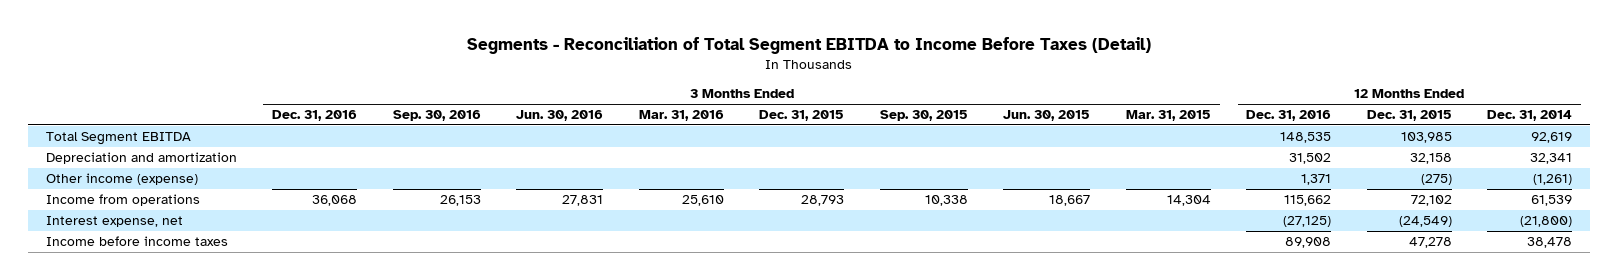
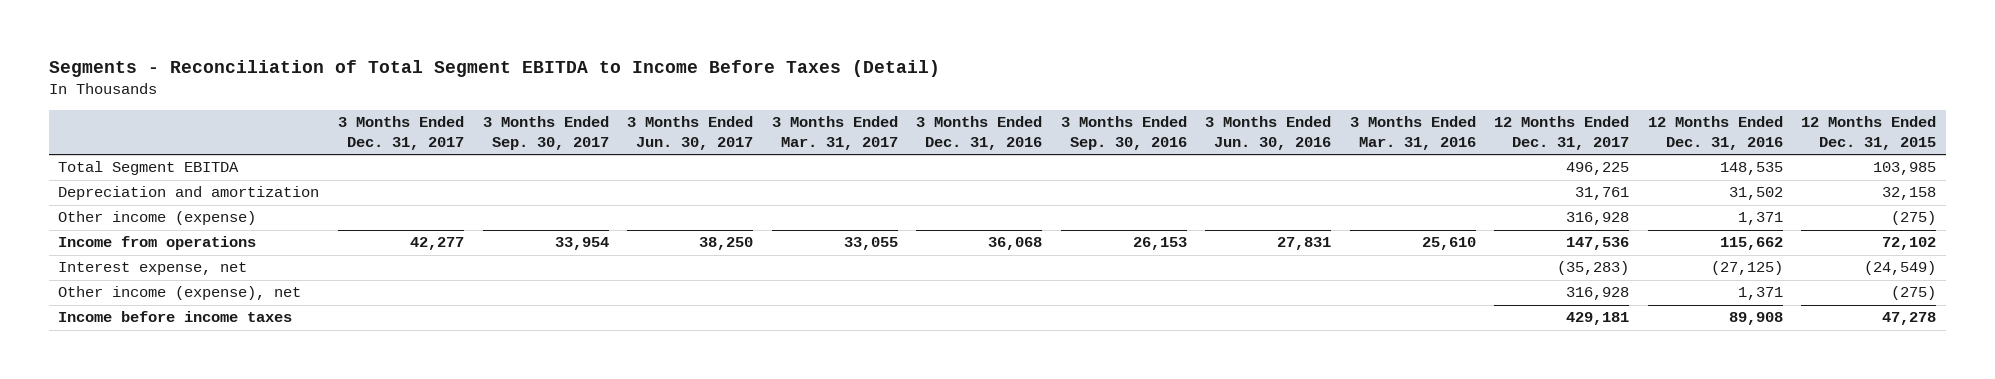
[759,110,845,122] Dec. 31, 2015 -> none
[879,110,968,122] Sep. 30, 2015 -> none
[1003,110,1091,122] Jun. 30, 2015 -> none
[1125,110,1211,122] Mar. 31, 2015 -> none
[1487,110,1573,122] Dec. 31, 2014 -> none
none -> [337,116,464,150] 3 Months Ended Dec. 31, 2017
none -> [482,116,609,150] 3 Months Ended Sep. 30, 2017
none -> [627,116,754,150] 3 Months Ended Jun. 30, 2017
none -> [771,116,898,150] 3 Months Ended Mar. 31, 2017
none -> [1494,116,1630,150] 12 Months Ended Dec. 31, 2017
none -> [58,286,302,301] Other income (expense), net

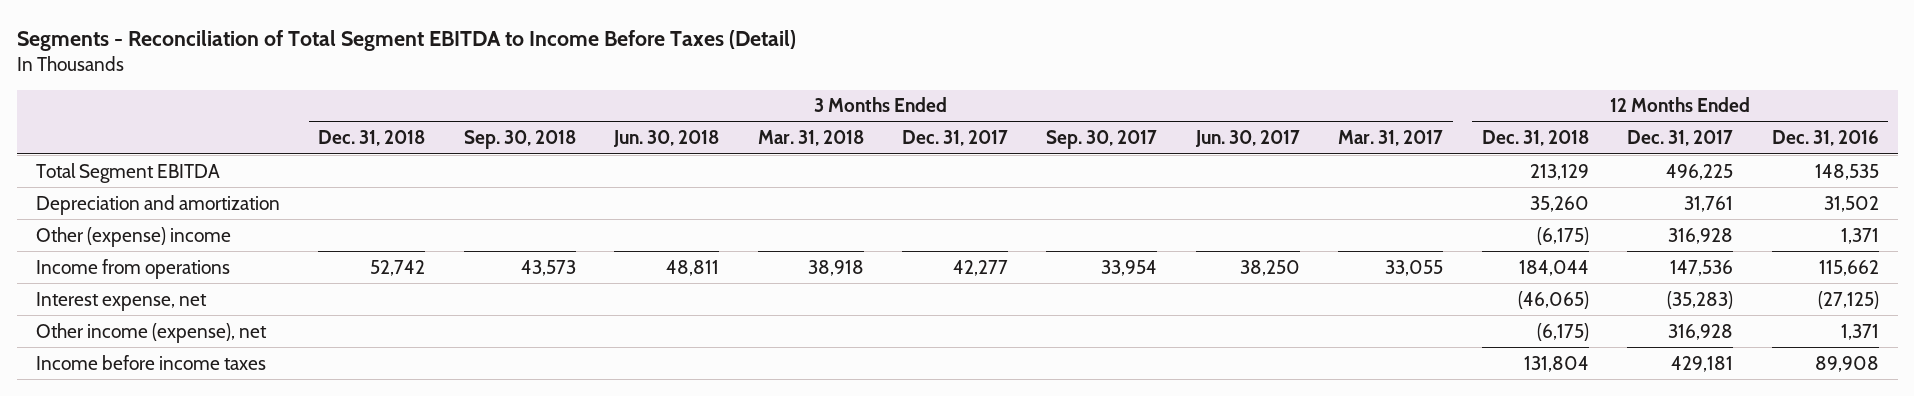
[916,116,1043,150] 3 Months Ended Dec. 31, 2016 -> none
[1060,116,1187,150] 3 Months Ended Sep. 30, 2016 -> none
[1205,116,1332,150] 3 Months Ended Jun. 30, 2016 -> none
[1349,116,1476,150] 3 Months Ended Mar. 31, 2016 -> none
[1801,116,1937,150] 12 Months Ended Dec. 31, 2015 -> none
none -> [318,130,426,147] Dec. 31, 2018
none -> [463,130,576,150] Sep. 30, 2018
none -> [613,130,720,148] Jun. 30, 2018
none -> [757,130,864,147] Mar. 31, 2018
none -> [1481,130,1589,147] Dec. 31, 2018
[58,211,257,226] Other income (expense) -> [35,226,231,247] Other (expense) income

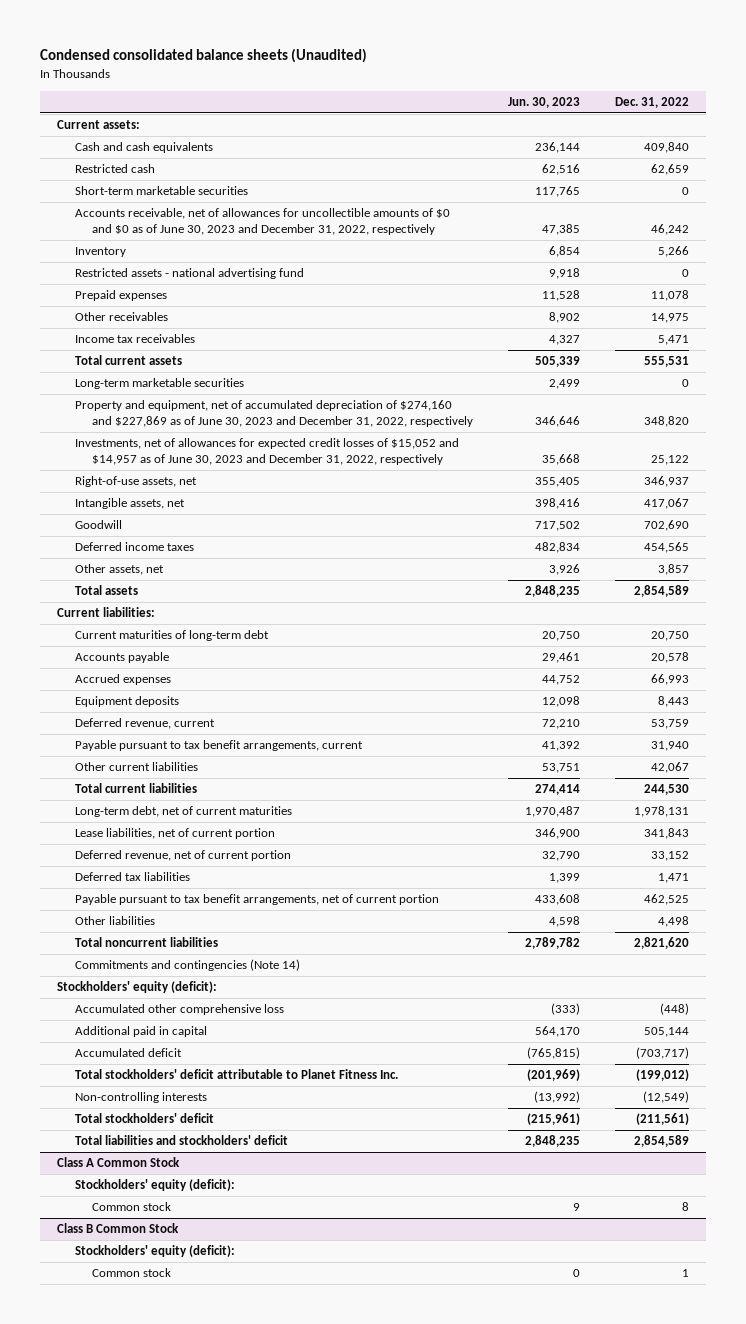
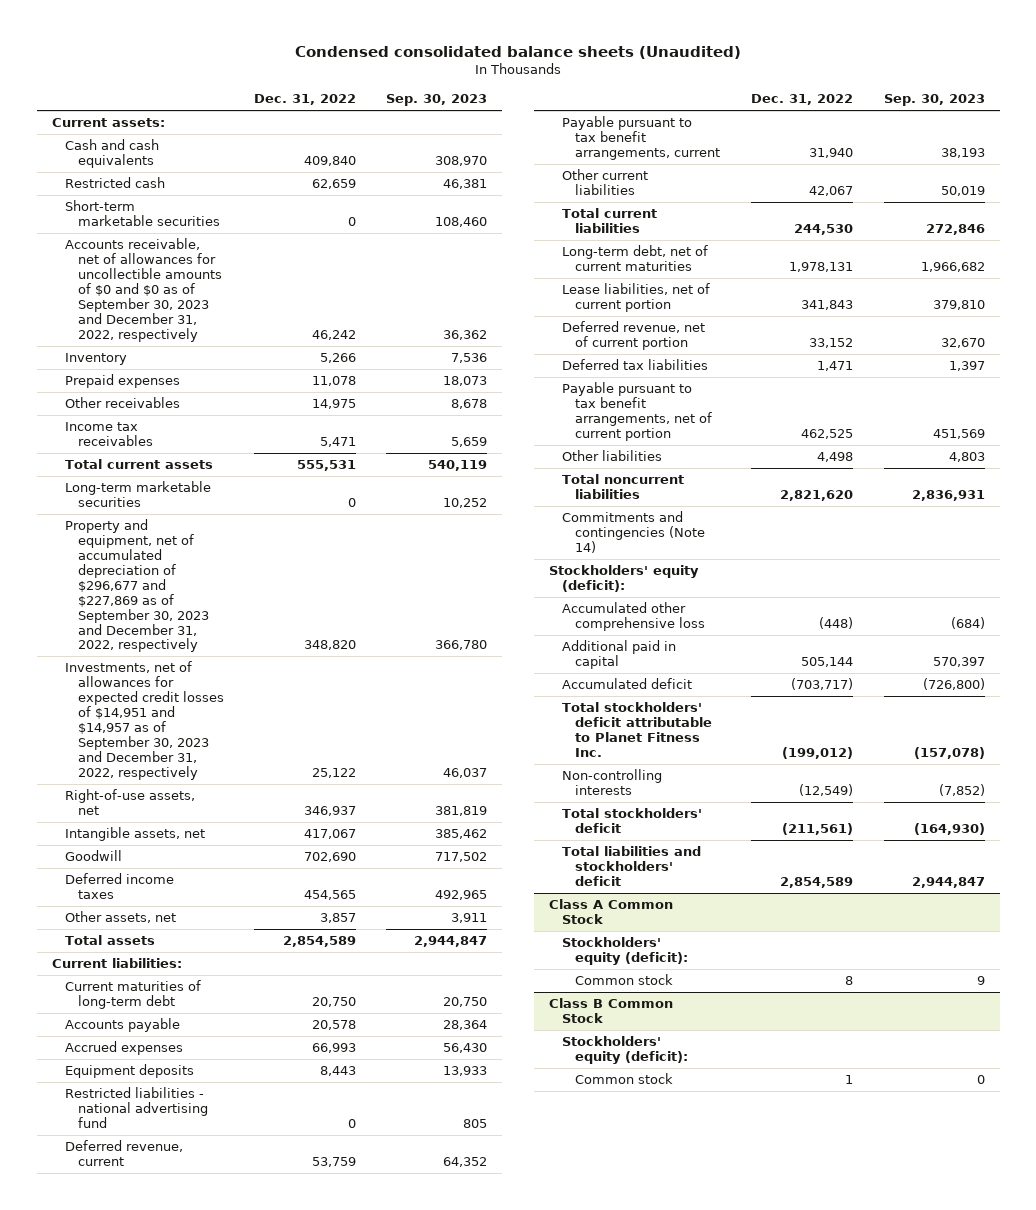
[507,97,580,109] Jun. 30, 2023 -> none
none -> [386,94,488,107] Sep. 30, 2023
[74,208,450,235] Accounts receivable, net of allowances for uncollectible amounts of $0 and $0 as of June 30, 2023 and December 31, 2022, respectively -> [64,238,222,342] Accounts receivable, net of allowances for uncollectible amounts of $0 and $0 as of September 30, 2023 and December 31, 2022, respectively
[74,268,304,280] Restricted assets - national advertising fund -> none
[74,400,474,427] Property and equipment, net of accumulated depreciation of $274,160 and $227,869 as of June 30, 2023 and December 31, 2022, respectively -> [64,519,209,653] Property and equipment, net of accumulated depreciation of $296,677 and $227,869 as of September 30, 2023 and December 31, 2022, respectively
[74,438,459,465] Investments, net of allowances for expected credit losses of $15,052 and $14,957 as of June 30, 2023 and December 31, 2022, respectively -> [64,661,224,780] Investments, net of allowances for expected credit losses of $14,951 and $14,957 as of September 30, 2023 and December 31, 2022, respectively
none -> [64,1087,208,1129] Restricted liabilities - national advertising fund

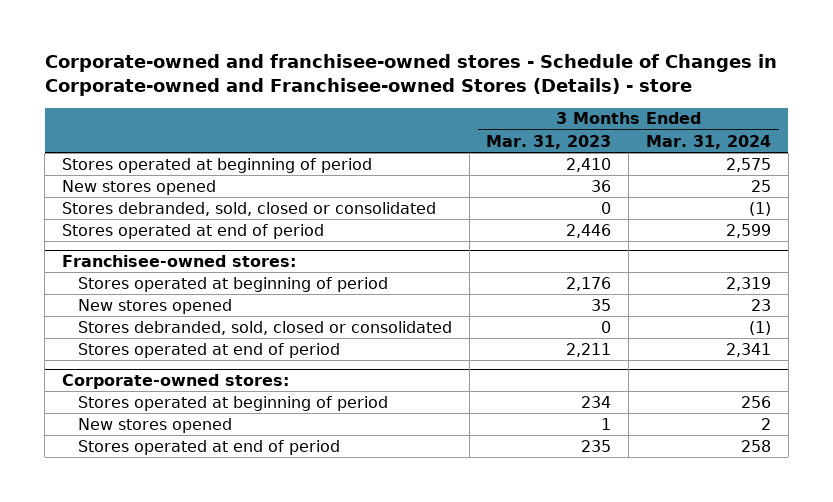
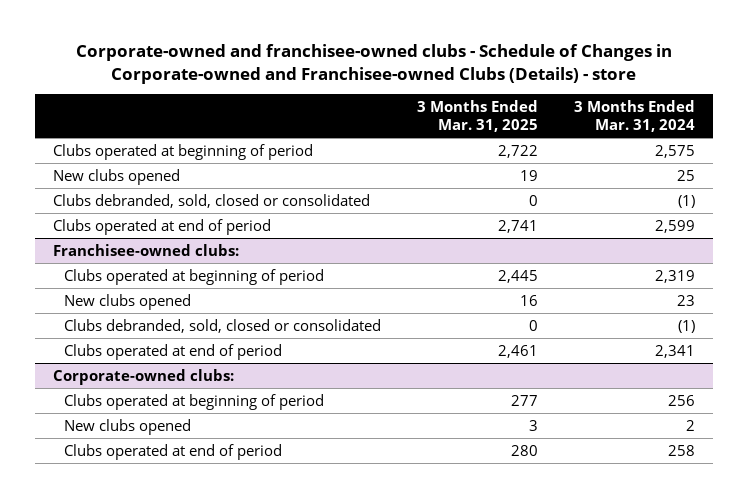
[44,54,777,97] Corporate-owned and franchisee-owned stores - Schedule of Changes in Corporate-owned and Franchisee-owned Stores (Details) - store -> [76,44,673,84] Corporate-owned and franchisee-owned clubs - Schedule of Changes in Corporate-owned and Franchisee-owned Clubs (Details) - store
[486,134,612,149] Mar. 31, 2023 -> none
none -> [416,99,538,132] 3 Months Ended Mar. 31, 2025
[61,157,372,173] Stores operated at beginning of period -> [53,143,314,160] Clubs operated at beginning of period
[61,179,216,195] New stores opened -> [53,168,181,185] New clubs opened
[61,201,436,216] Stores debranded, sold, closed or consolidated -> [53,193,371,208] Clubs debranded, sold, closed or consolidated
[61,223,324,239] Stores operated at end of period -> [53,218,272,235] Clubs operated at end of period
[61,254,296,267] Franchisee-owned stores: -> [53,243,240,256] Franchisee-owned clubs:
[77,276,388,292] Stores operated at beginning of period -> [63,268,324,285] Clubs operated at beginning of period
[77,298,232,314] New stores opened -> [63,293,191,310] New clubs opened
[77,320,452,335] Stores debranded, sold, closed or consolidated -> [63,318,381,333] Clubs debranded, sold, closed or consolidated
[77,342,340,358] Stores operated at end of period -> [63,343,282,360] Clubs operated at end of period
[61,373,289,389] Corporate-owned stores: -> [53,368,235,385] Corporate-owned clubs:
[77,395,388,411] Stores operated at beginning of period -> [63,393,324,410] Clubs operated at beginning of period
[77,417,232,433] New stores opened -> [63,418,191,435] New clubs opened
[77,439,340,455] Stores operated at end of period -> [63,443,282,460] Clubs operated at end of period

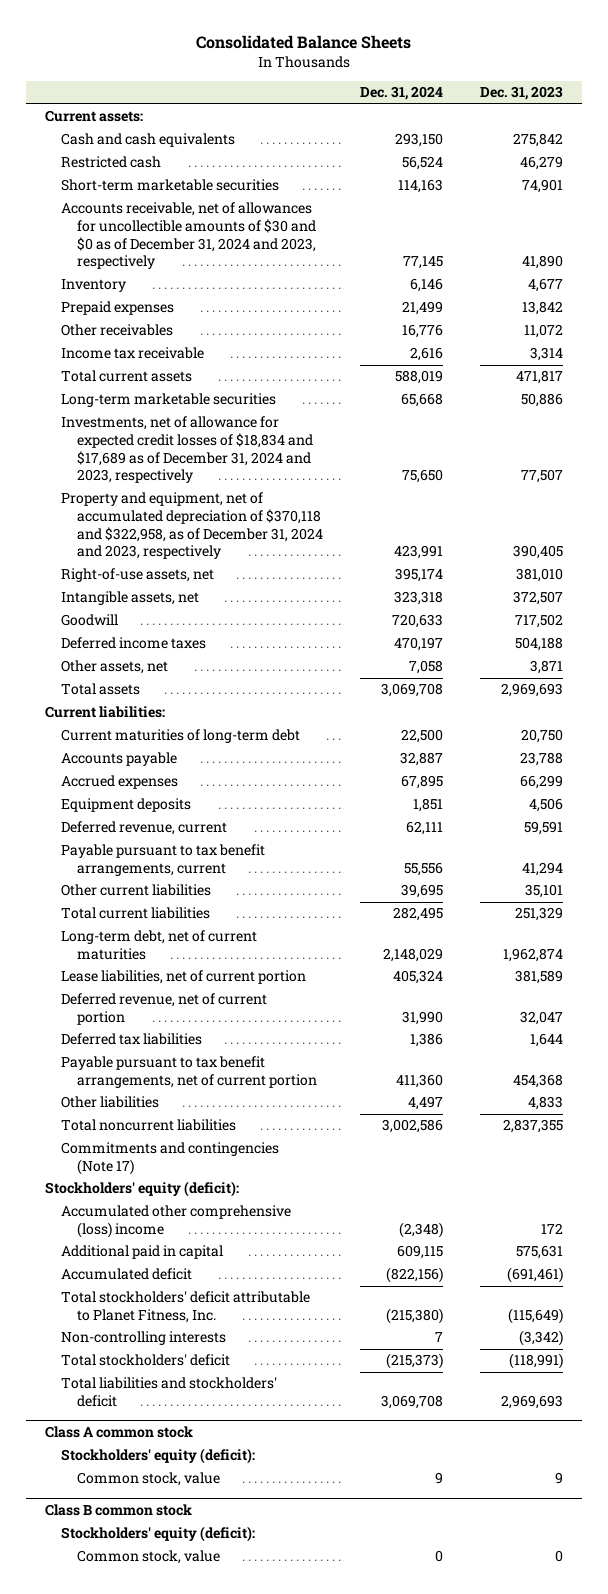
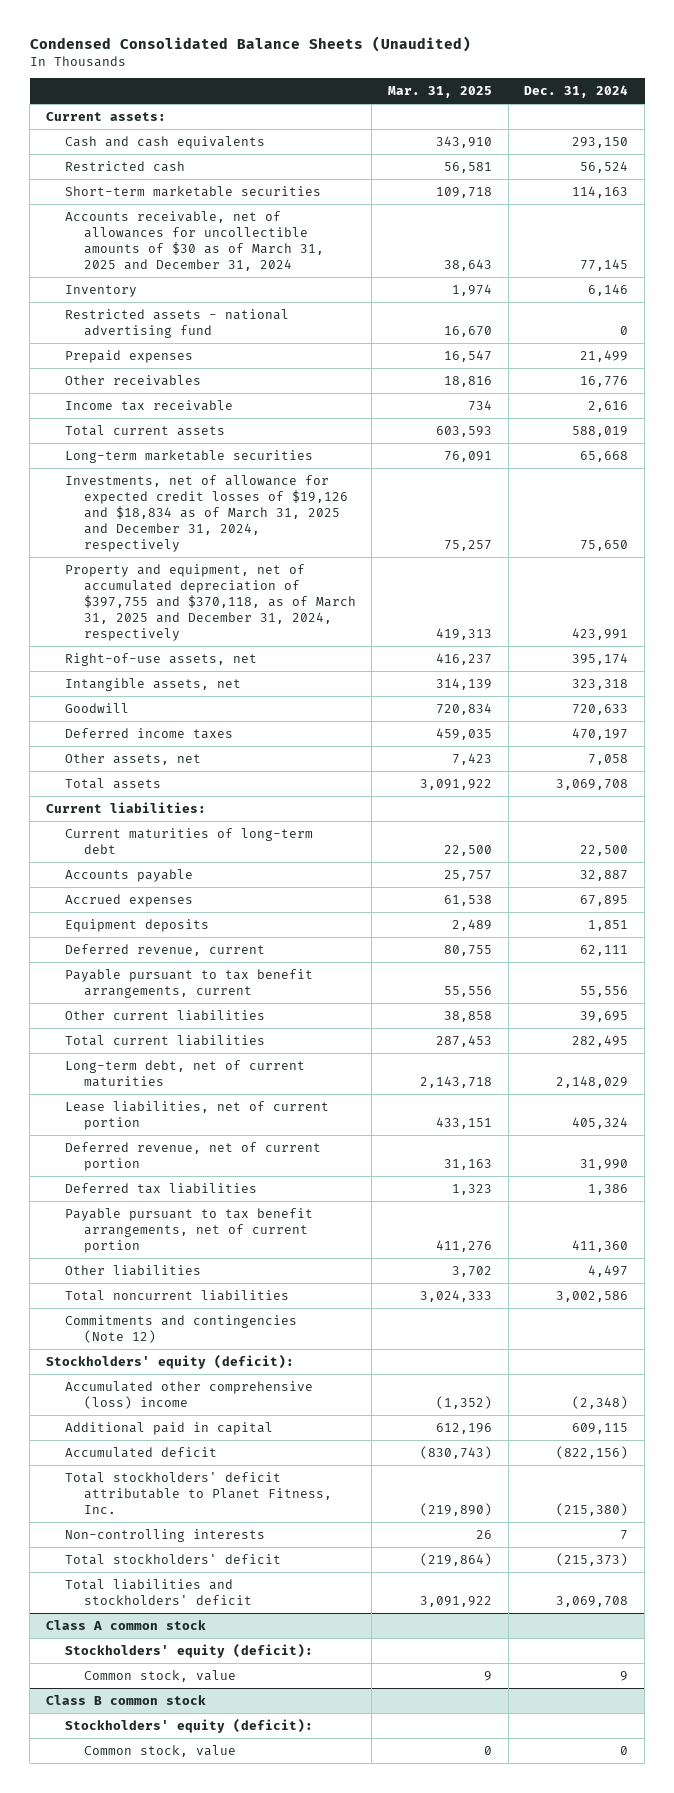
[196,35,412,50] Consolidated Balance Sheets -> [29,35,471,52] Condensed Consolidated Balance Sheets (Unaudited)
[480,86,564,101] Dec. 31, 2023 -> none
none -> [388,85,493,98] Mar. 31, 2025
[60,202,316,270] Accounts receivable, net of allowances for uncollectible amounts of $30 and $0 as of December 31, 2024 and 2023, respectively -> [64,210,324,271] Accounts receivable, net of allowances for uncollectible amounts of $30 as of March 31, 2025 and December 31, 2024
none -> [64,308,289,338] Restricted assets - national advertising fund
[60,416,313,484] Investments, net of allowance for expected credit losses of $18,834 and $17,689 as of December 31, 2024 and 2023, respectively -> [64,474,348,553] Investments, net of allowance for expected credit losses of $19,126 and $18,834 as of March 31, 2025 and December 31, 2024, respectively
[60,492,323,560] Property and equipment, net of accumulated depreciation of $370,118 and $322,958, as of December 31, 2024 and 2023, respectively -> [64,563,356,642] Property and equipment, net of accumulated depreciation of $397,755 and $370,118, as of March 31, 2025 and December 31, 2024, respectively
[60,1142,279,1176] Commitments and contingencies (Note 17) -> [64,1314,297,1343] Commitments and contingencies (Note 12)

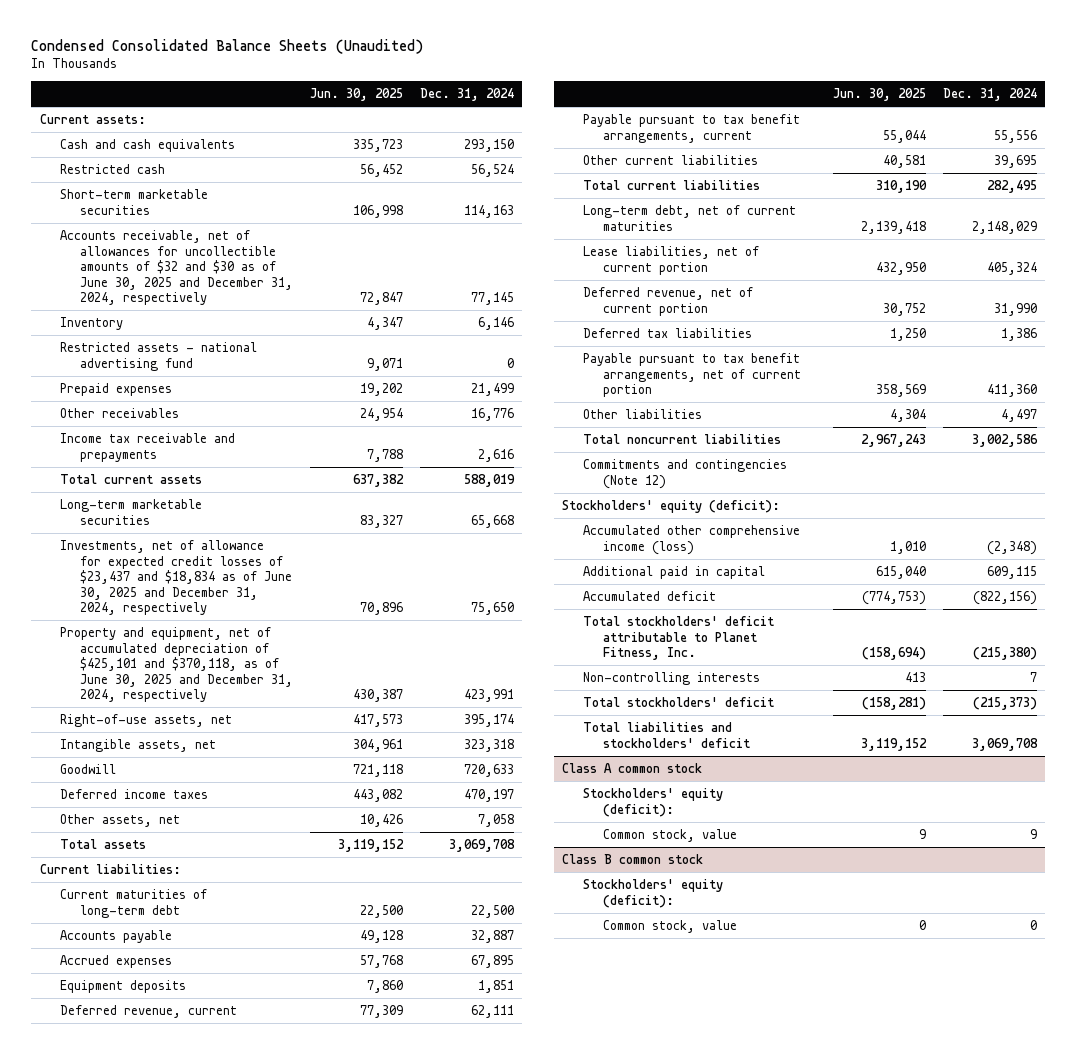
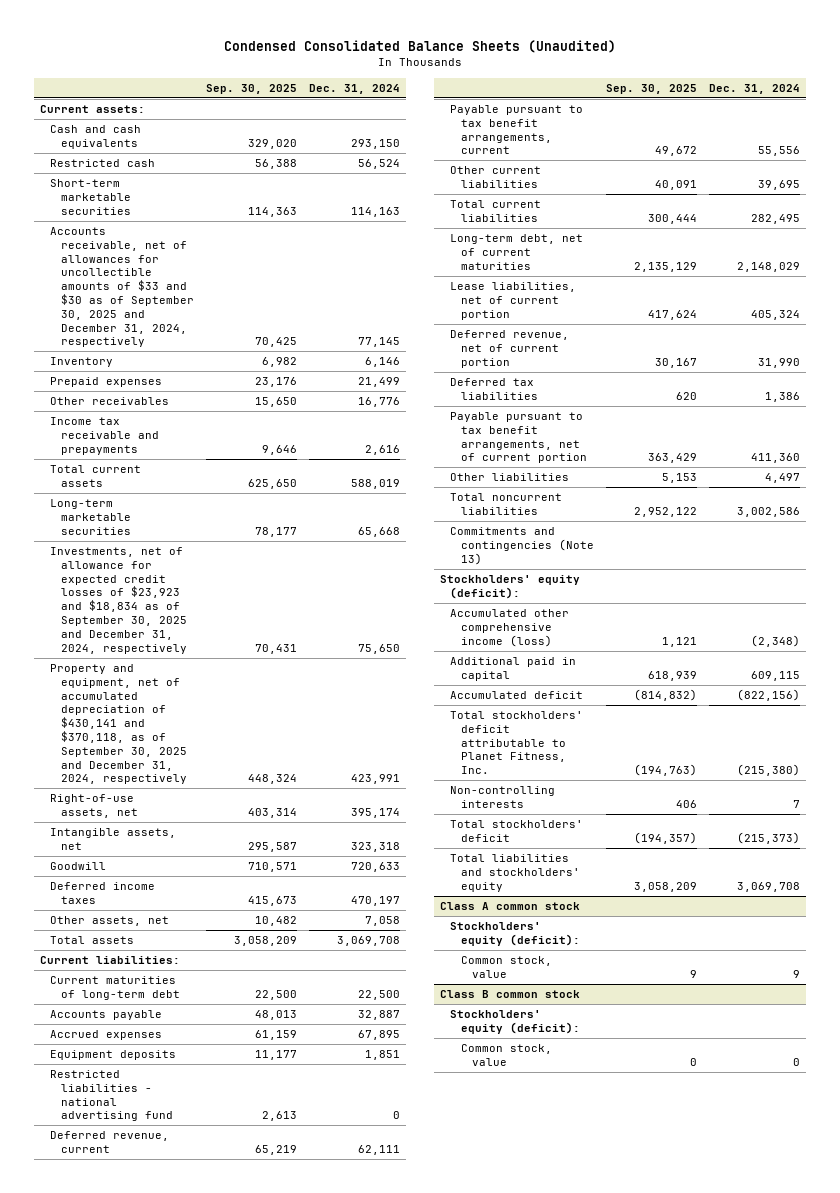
[309,88,403,102] Jun. 30, 2025 -> none
none -> [206,83,298,94] Sep. 30, 2025
[59,229,294,306] Accounts receivable, net of allowances for uncollectible amounts of $32 and $30 as of June 30, 2025 and December 31, 2024, respectively -> [50,227,195,348] Accounts receivable, net of allowances for uncollectible amounts of $33 and $30 as of September 30, 2025 and December 31, 2024, respectively
[59,341,257,371] Restricted assets - national advertising fund -> none
[59,539,293,616] Investments, net of allowance for expected credit losses of $23,437 and $18,834 as of June 30, 2025 and December 31, 2024, respectively -> [50,547,188,654] Investments, net of allowance for expected credit losses of $23,923 and $18,834 as of September 30, 2025 and December 31, 2024, respectively
[59,626,294,703] Property and equipment, net of accumulated depreciation of $425,101 and $370,118, as of June 30, 2025 and December 31, 2024, respectively -> [50,664,188,785] Property and equipment, net of accumulated depreciation of $430,141 and $370,118, as of September 30, 2025 and December 31, 2024, respectively
none -> [50,1070,174,1122] Restricted liabilities - national advertising fund
[582,458,787,489] Commitments and contingencies (Note 12) -> [450,527,595,565] Commitments and contingencies (Note 13)
[582,721,751,748] Total liabilities and stockholders' deficit -> [450,854,581,892] Total liabilities and stockholders' equity

